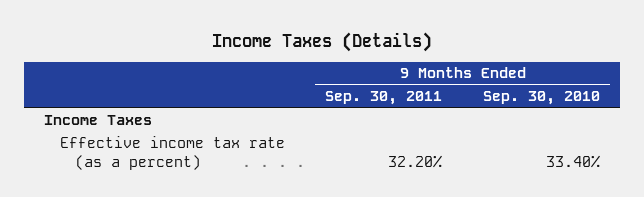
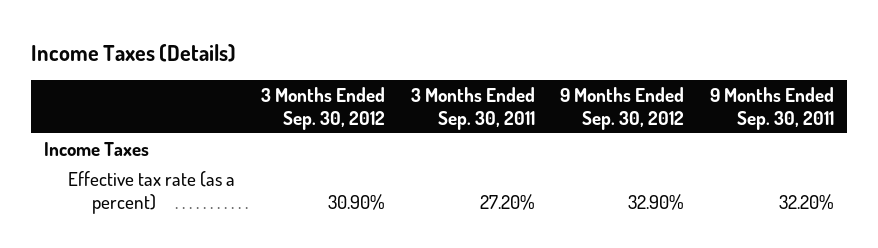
[483,91,601,106] Sep. 30, 2010 -> none
none -> [260,86,385,130] 3 Months Ended Sep. 30, 2012
none -> [410,86,535,130] 3 Months Ended Sep. 30, 2011
none -> [560,86,685,130] 9 Months Ended Sep. 30, 2012
[59,135,285,170] Effective income tax rate (as a percent) -> [68,170,236,214] Effective tax rate (as a percent)

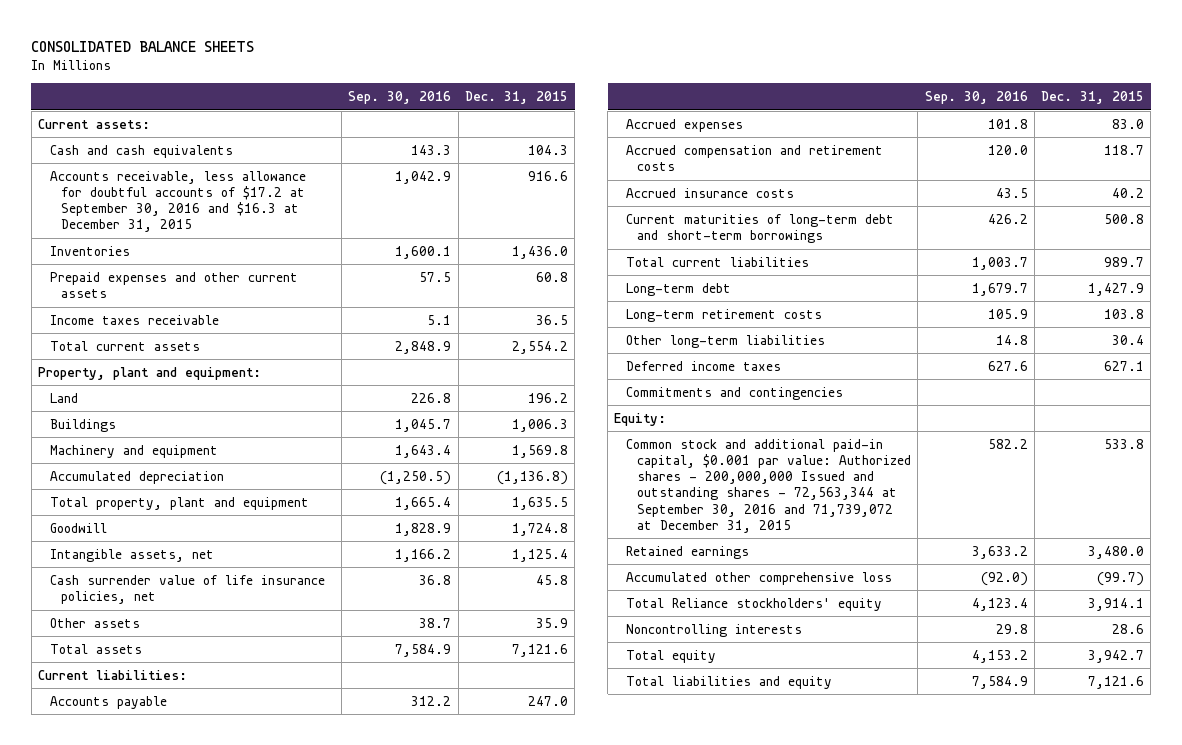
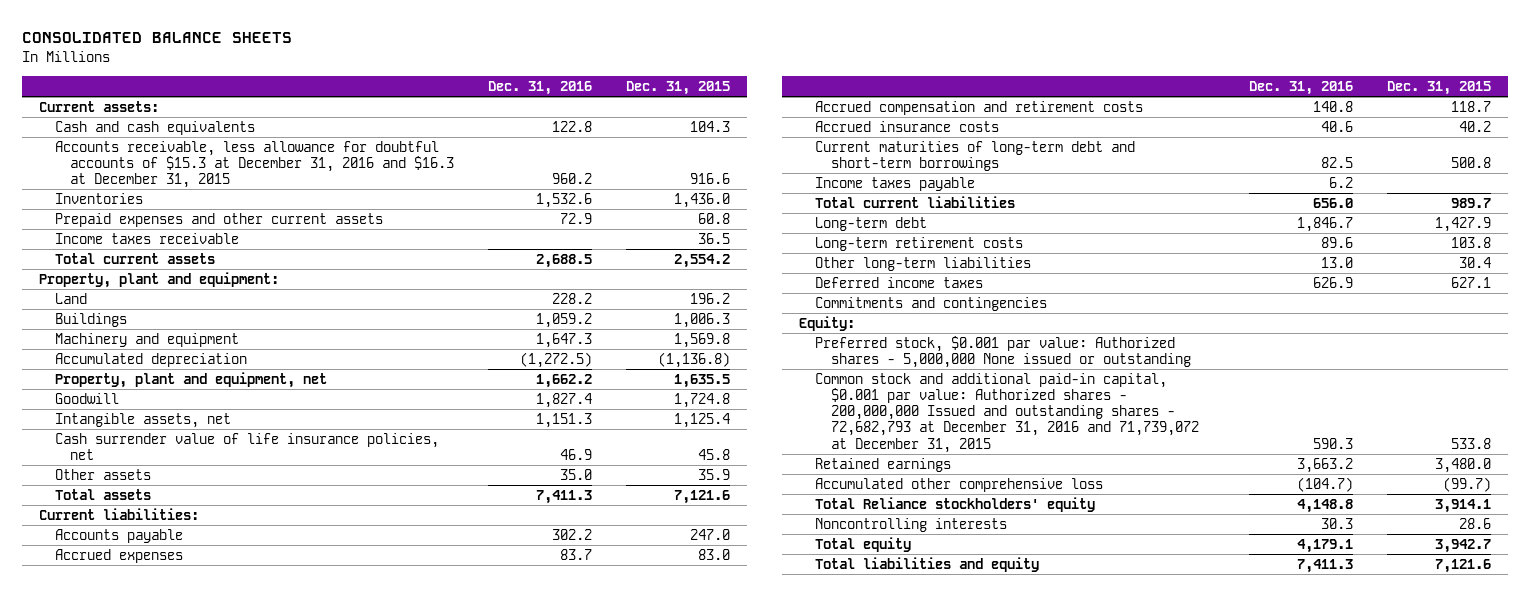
[348,91,452,105] Sep. 30, 2016 -> none
none -> [488,81,593,96] Dec. 31, 2016
[49,170,306,233] Accounts receivable, less allowance for doubtful accounts of $17.2 at September 30, 2016 and $16.3 at December 31, 2015 -> [54,140,455,189] Accounts receivable, less allowance for doubtful accounts of $15.3 at December 31, 2016 and $16.3 at December 31, 2015
[49,496,309,510] Total property, plant and equipment -> [54,371,327,388] Property, plant and equipment, net
none -> [814,176,975,191] Income taxes payable
none -> [814,335,1191,369] Preferred stock, $0.001 par value: Authorized shares - 5,000,000 None issued or outstanding
[625,438,912,533] Common stock and additional paid-in capital, $0.001 par value: Authorized shares - 200,000,000 Issued and outstanding shares - 72,563,344 at September 30, 2016 and 71,739,072 at December 31, 2015 -> [814,372,1199,453] Common stock and additional paid-in capital, $0.001 par value: Authorized shares - 200,000,000 Issued and outstanding shares - 72,682,793 at December 31, 2016 and 71,739,072 at December 31, 2015

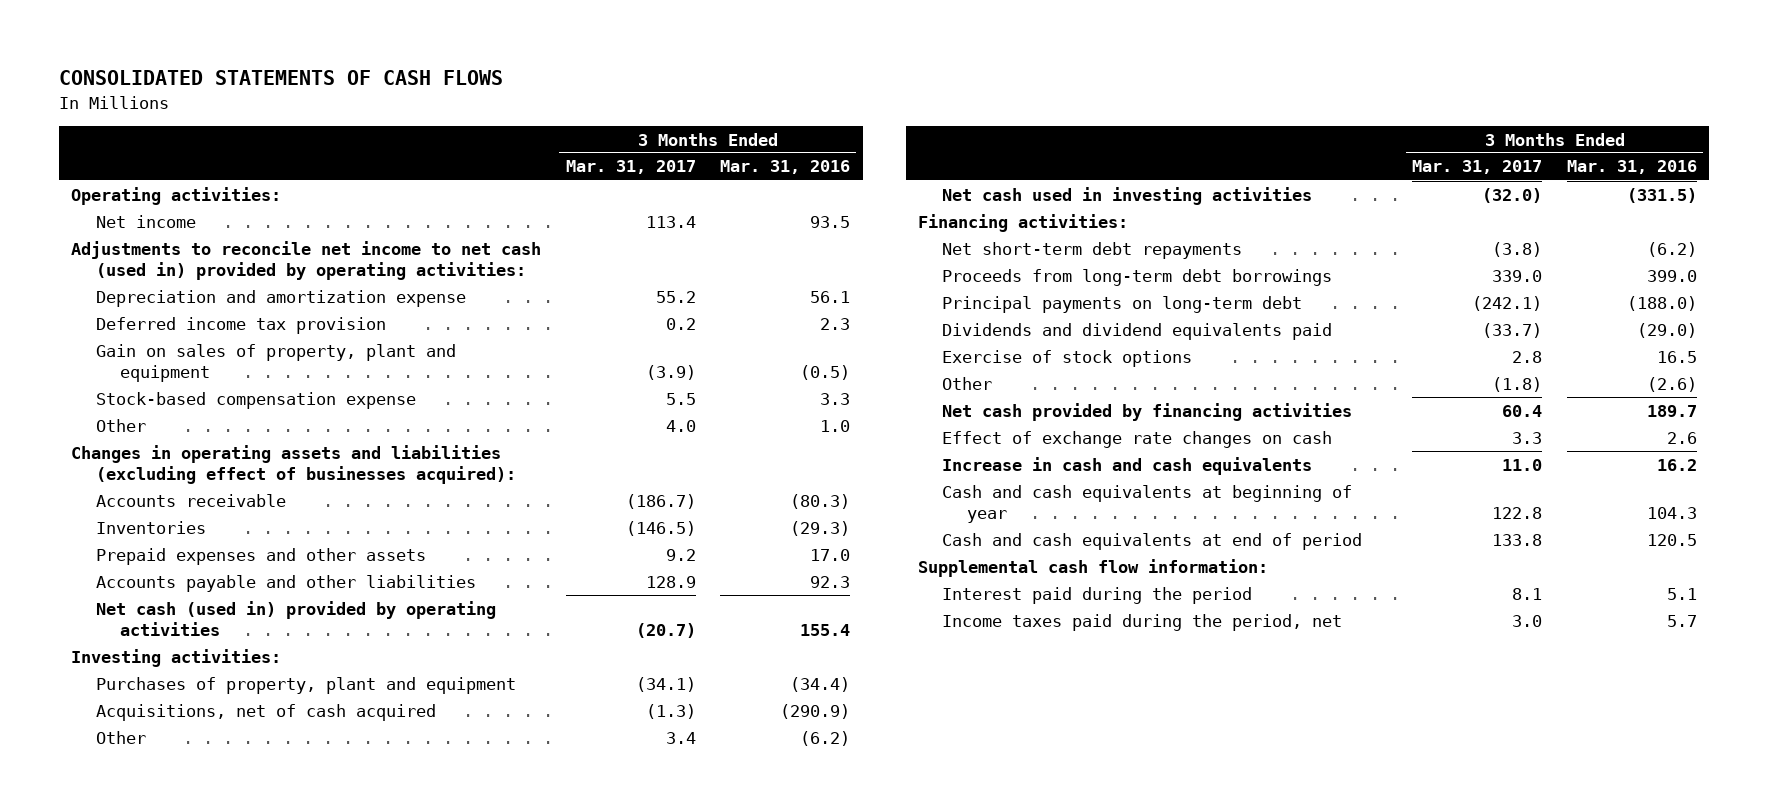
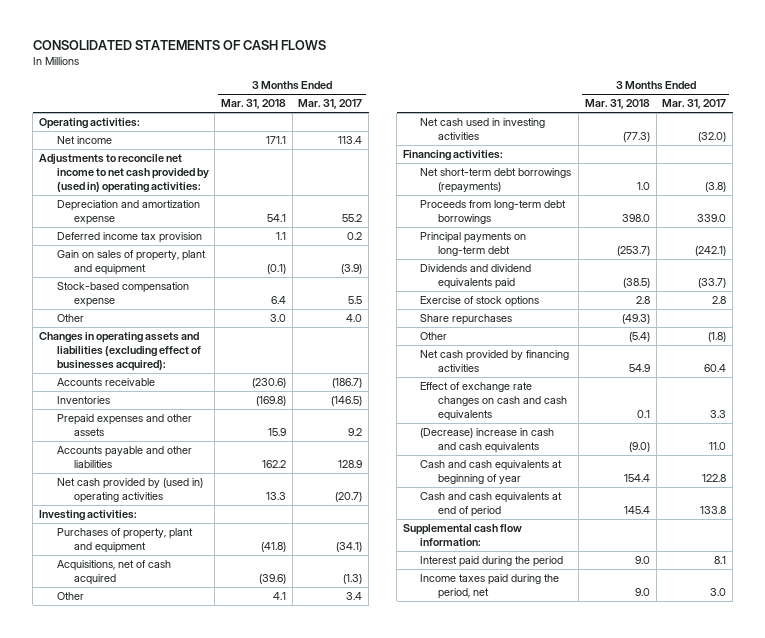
[720,160,851,175] Mar. 31, 2016 -> none
none -> [221,99,287,110] Mar. 31, 2018
[71,240,542,280] Adjustments to reconcile net income to net cash (used in) provided by operating activities: -> [38,154,209,194] Adjustments to reconcile net income to net cash provided by (used in) operating activities:
[95,600,496,636] Net cash (used in) provided by operating activities -> [56,478,203,504] Net cash provided by (used in) operating activities
[942,241,1243,259] Net short-term debt repayments -> [420,168,572,194] Net short-term debt borrowings (repayments)
none -> [420,314,513,326] Share repurchases
[942,430,1333,448] Effect of exchange rate changes on cash -> [420,382,568,422] Effect of exchange rate changes on cash and cash equivalents
[942,456,1313,475] Increase in cash and cash equivalents -> [420,428,555,454] (Decrease) increase in cash and cash equivalents

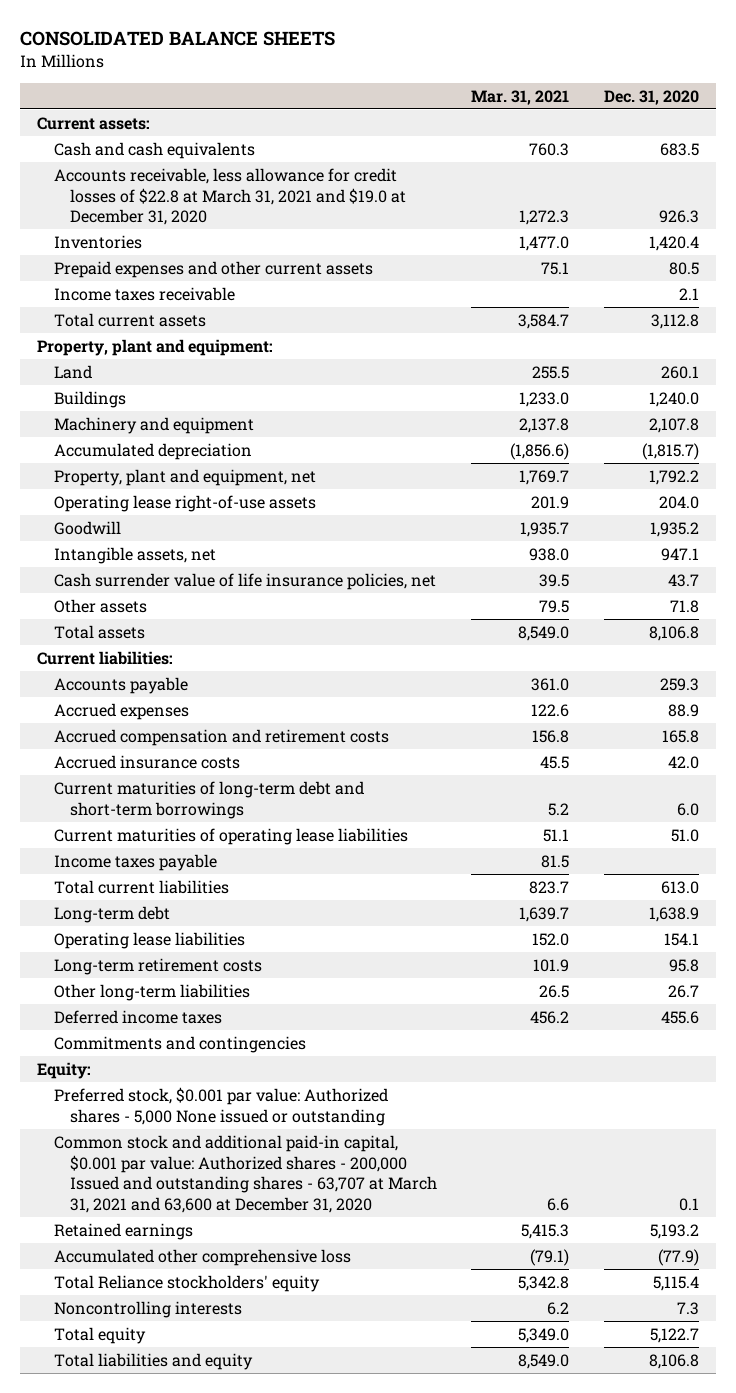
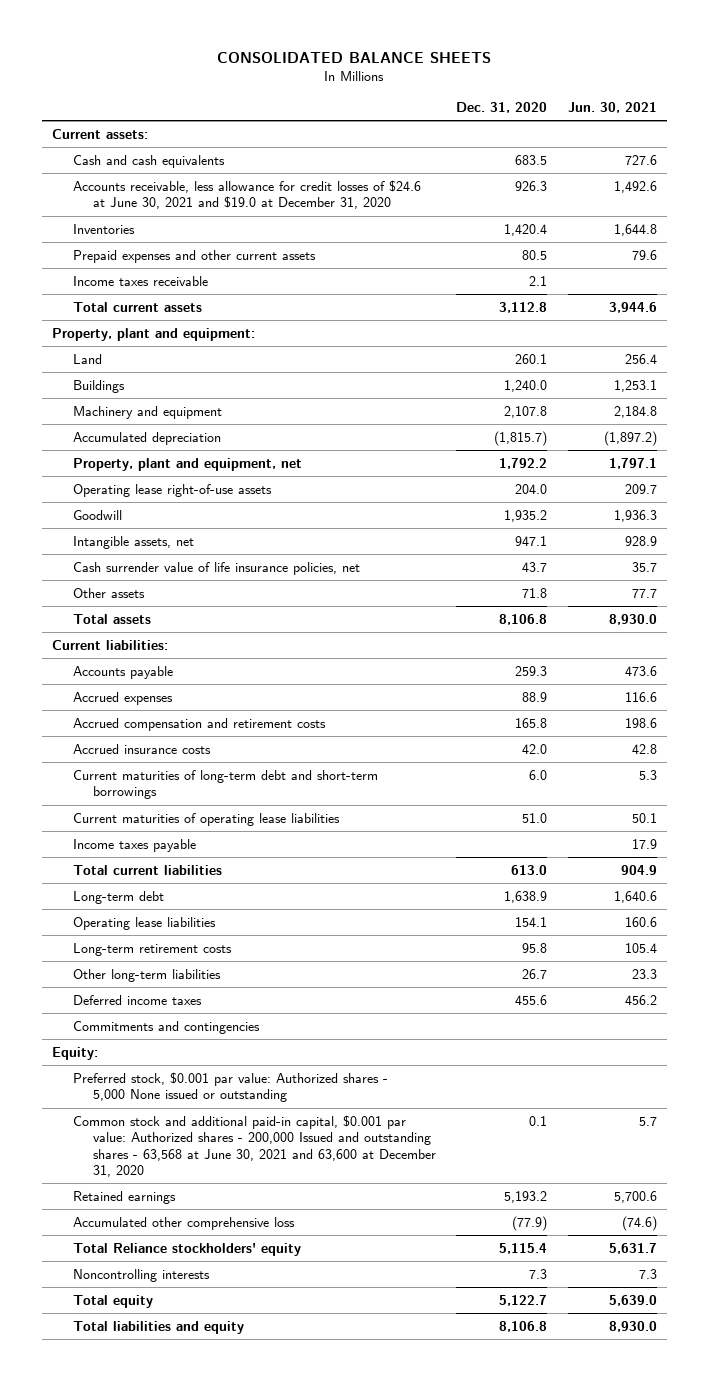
[471,89,570,105] Mar. 31, 2021 -> none
none -> [567,101,657,113] Jun. 30, 2021
[53,167,407,226] Accounts receivable, less allowance for credit losses of $22.8 at March 31, 2021 and $19.0 at December 31, 2020 -> [72,179,421,210] Accounts receivable, less allowance for credit losses of $24.6 at June 30, 2021 and $19.0 at December 31, 2020
[53,1134,438,1214] Common stock and additional paid-in capital, $0.001 par value: Authorized shares - 200,000 Issued and outstanding shares - 63,707 at March 31, 2021 and 63,600 at December 31, 2020 -> [72,1114,436,1177] Common stock and additional paid-in capital, $0.001 par value: Authorized shares - 200,000 Issued and outstanding shares - 63,568 at June 30, 2021 and 63,600 at December 31, 2020

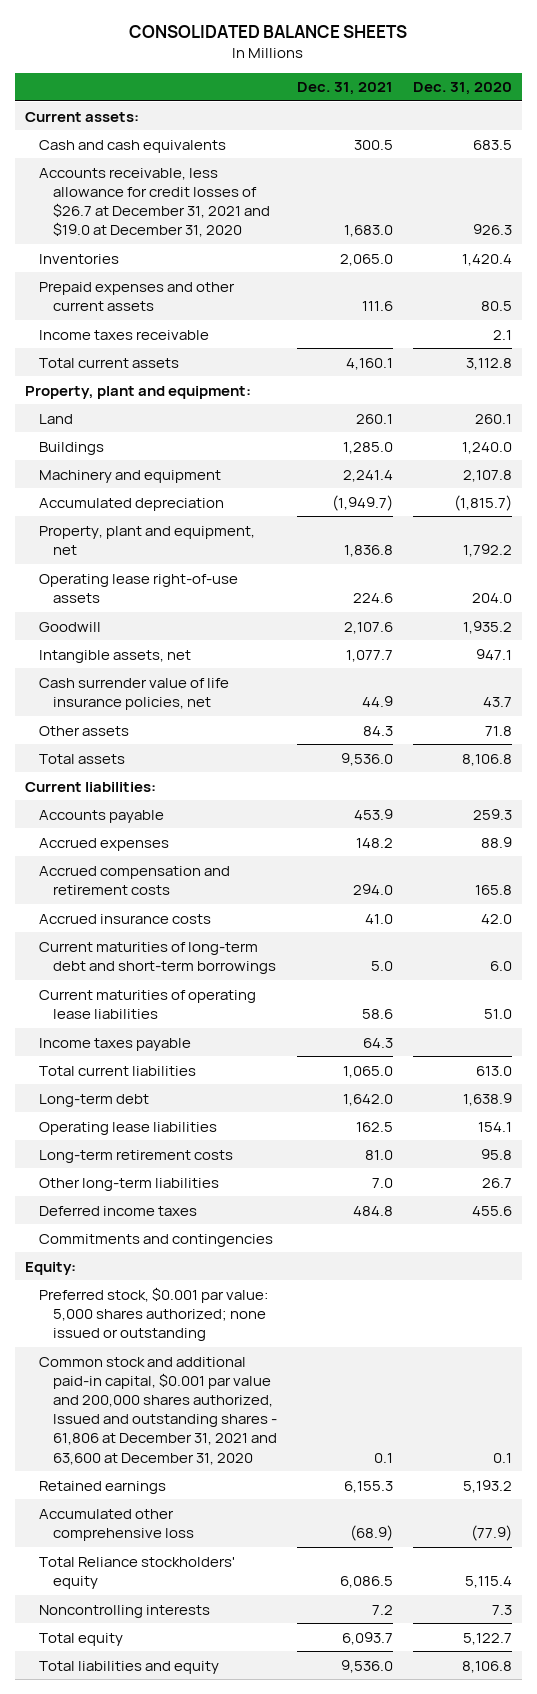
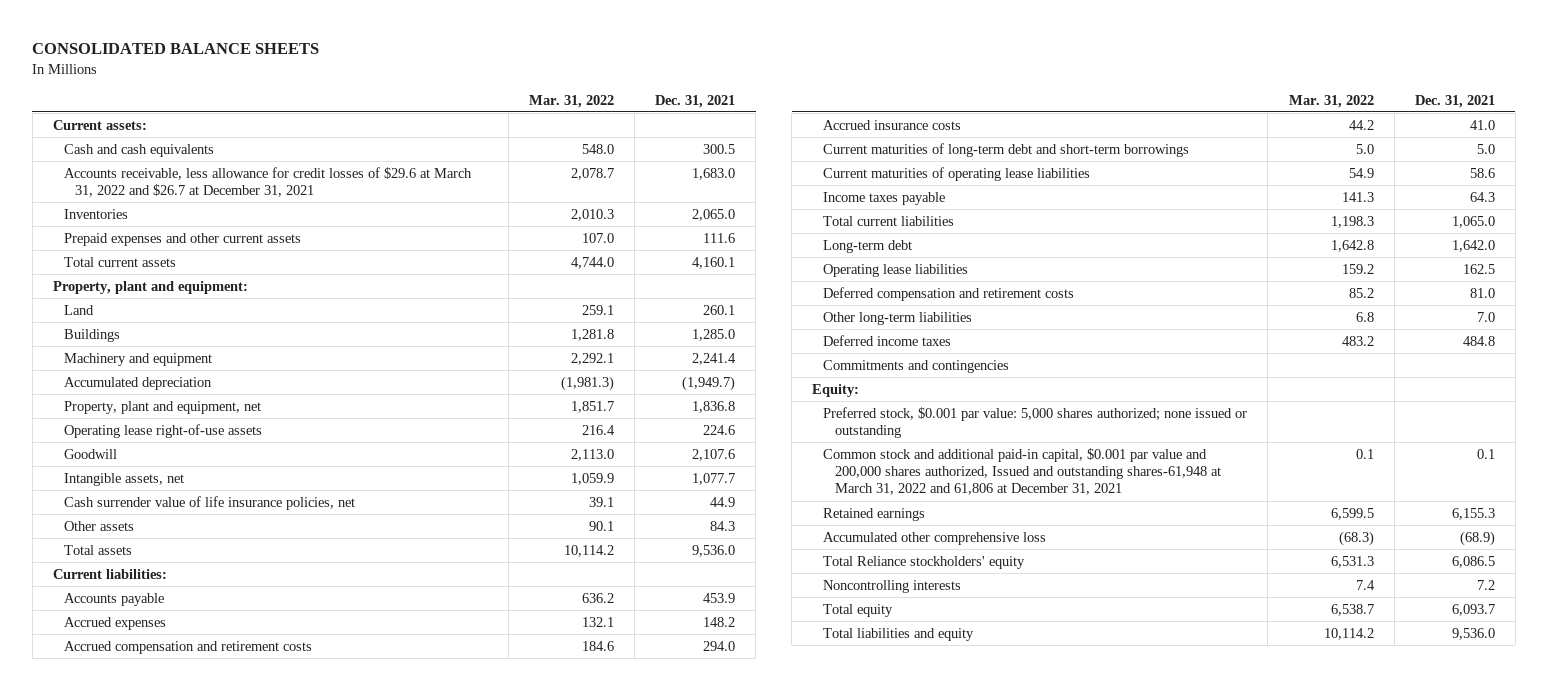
[413,82,513,96] Dec. 31, 2020 -> none
none -> [529,94,615,108] Mar. 31, 2022
[38,167,270,238] Accounts receivable, less allowance for credit losses of $26.7 at December 31, 2021 and $19.0 at December 31, 2020 -> [63,166,472,197] Accounts receivable, less allowance for credit losses of $29.6 at March 31, 2022 and $26.7 at December 31, 2021
[38,329,209,340] Income taxes receivable -> none
[38,1149,233,1163] Long-term retirement costs -> none
none -> [823,286,1075,301] Deferred compensation and retirement costs
[38,1356,277,1465] Common stock and additional paid-in capital, $0.001 par value and 200,000 shares authorized, Issued and outstanding shares - 61,806 at December 31, 2021 and 63,600 at December 31, 2020 -> [823,447,1221,496] Common stock and additional paid-in capital, $0.001 par value and 200,000 shares authorized, Issued and outstanding shares-61,948 at March 31, 2022 and 61,806 at December 31, 2021

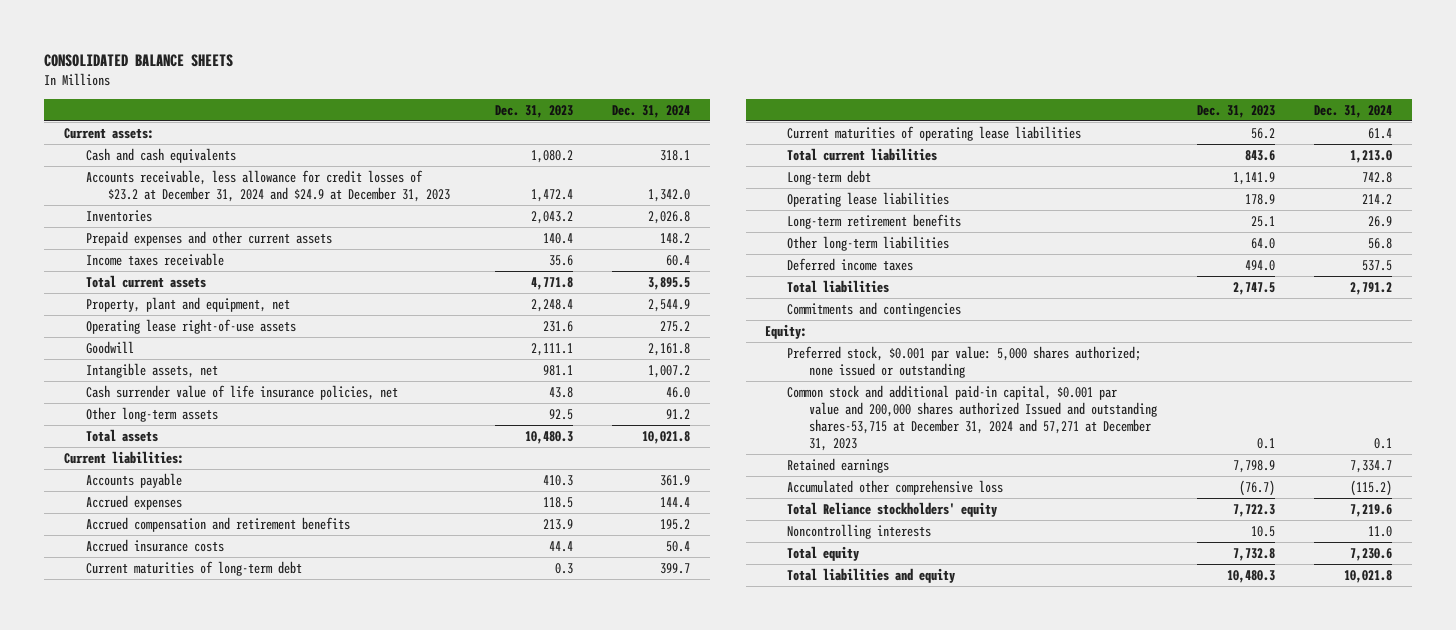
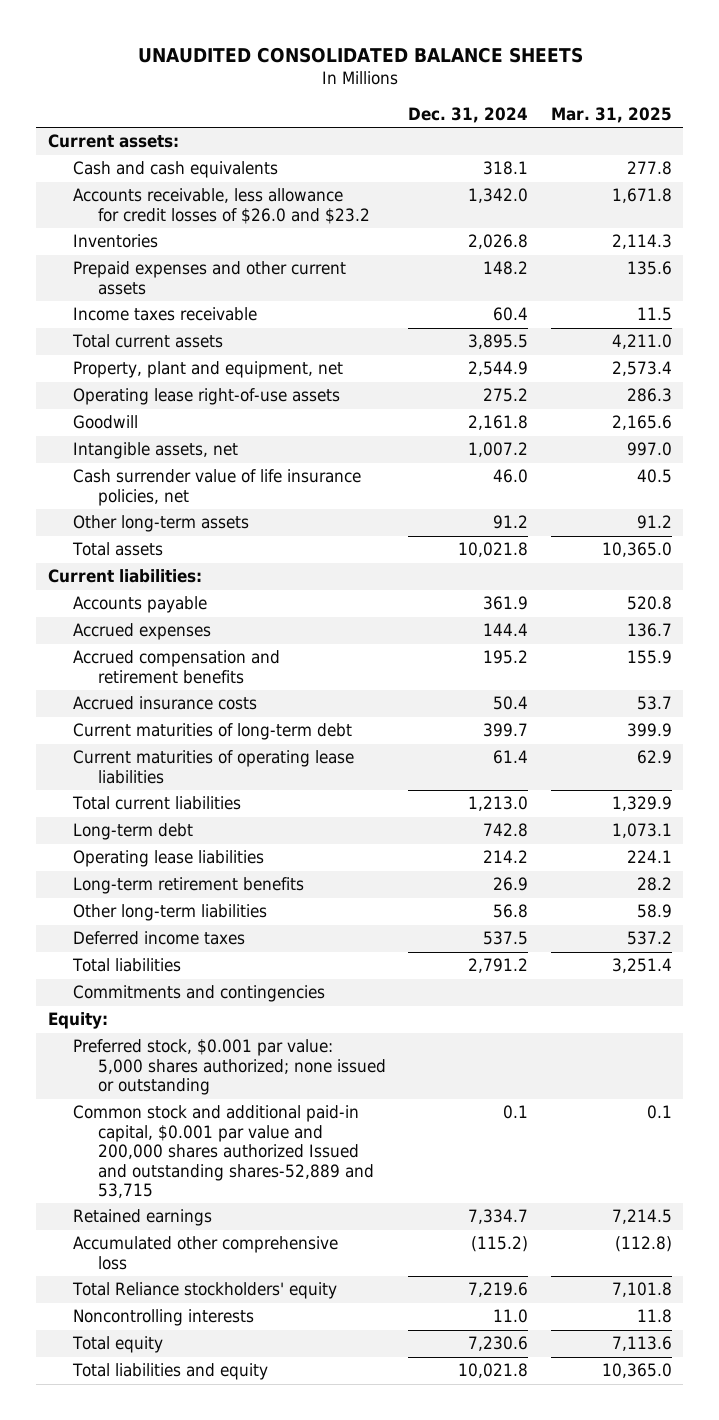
[43,53,233,67] CONSOLIDATED BALANCE SHEETS -> [137,46,583,63] UNAUDITED CONSOLIDATED BALANCE SHEETS
[495,104,574,118] Dec. 31, 2023 -> none
none -> [550,106,672,123] Mar. 31, 2025
[85,169,450,202] Accounts receivable, less allowance for credit losses of $23.2 at December 31, 2024 and $24.9 at December 31, 2023 -> [72,188,370,224] Accounts receivable, less allowance for credit losses of $26.0 and $23.2
[787,384,1158,452] Common stock and additional paid-in capital, $0.001 par value and 200,000 shares authorized Issued and outstanding shares-53,715 at December 31, 2024 and 57,271 at December 31, 2023 -> [72,1105,374,1198] Common stock and additional paid-in capital, $0.001 par value and 200,000 shares authorized Issued and outstanding shares-52,889 and 53,715

